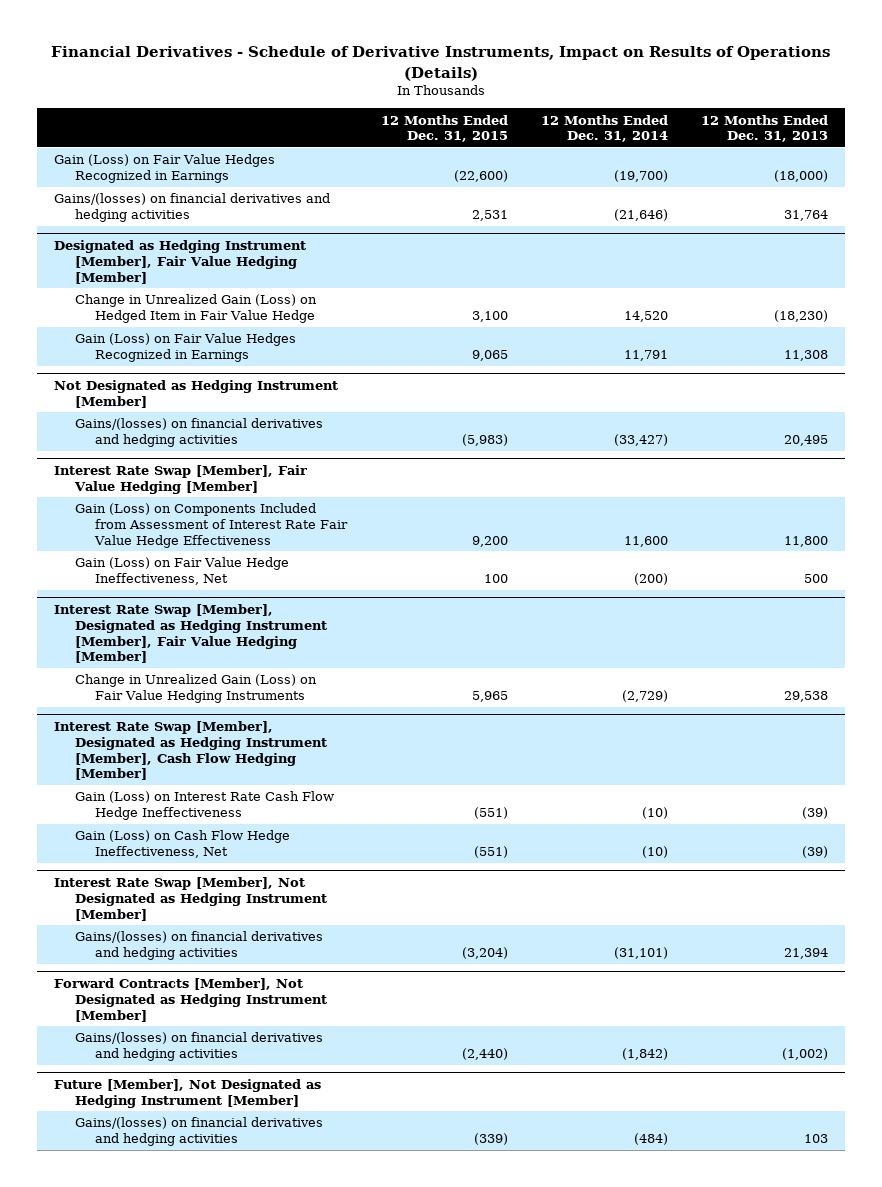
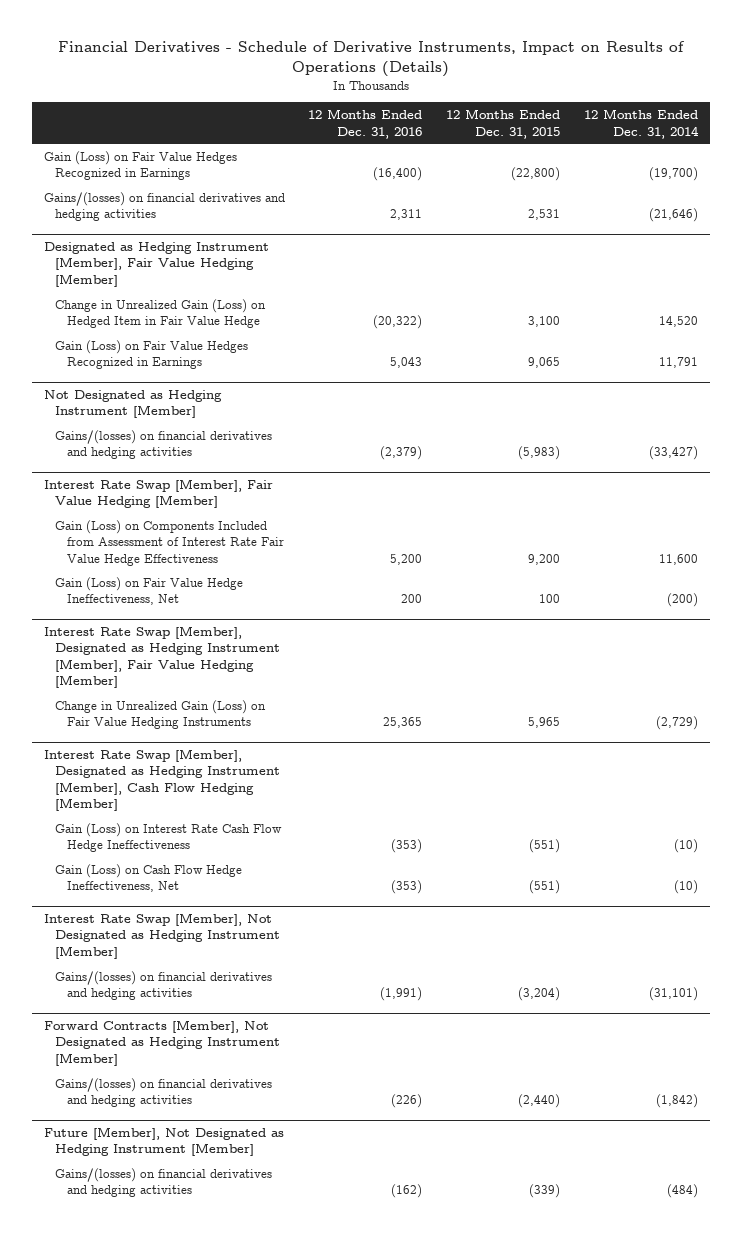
[701,114,829,143] 12 Months Ended Dec. 31, 2013 -> none
none -> [308,109,423,139] 12 Months Ended Dec. 31, 2016
[453,169,508,182] (22,600) -> [511,167,561,182] (22,800)

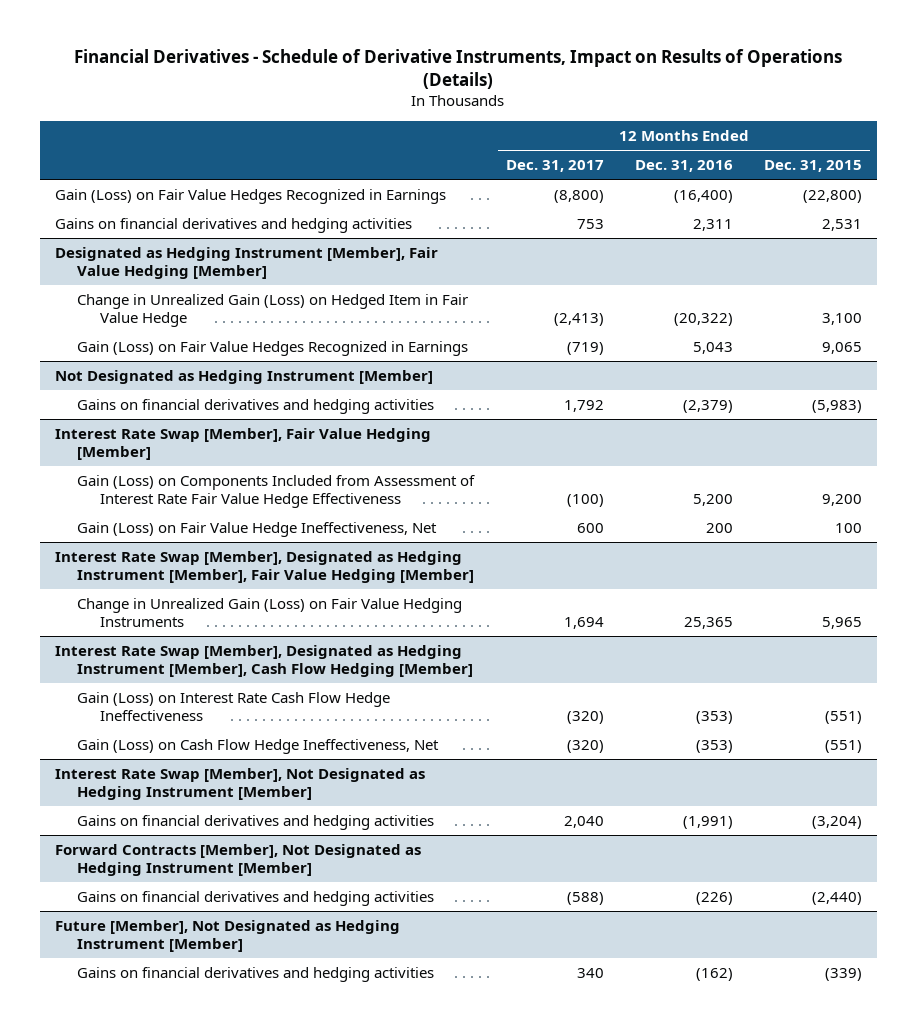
[583,109,699,139] 12 Months Ended Dec. 31, 2014 -> none
none -> [505,160,604,173] Dec. 31, 2017
[43,191,285,222] Gains/(losses) on financial derivatives and hedging activities -> [55,217,413,233] Gains on financial derivatives and hedging activities
[55,429,273,460] Gains/(losses) on financial derivatives and hedging activities -> [77,398,435,414] Gains on financial derivatives and hedging activities
[55,970,273,1001] Gains/(losses) on financial derivatives and hedging activities -> [77,814,435,830] Gains on financial derivatives and hedging activities
[55,1077,273,1108] Gains/(losses) on financial derivatives and hedging activities -> [77,890,435,906] Gains on financial derivatives and hedging activities
[55,1167,273,1198] Gains/(losses) on financial derivatives and hedging activities -> [77,966,435,982] Gains on financial derivatives and hedging activities

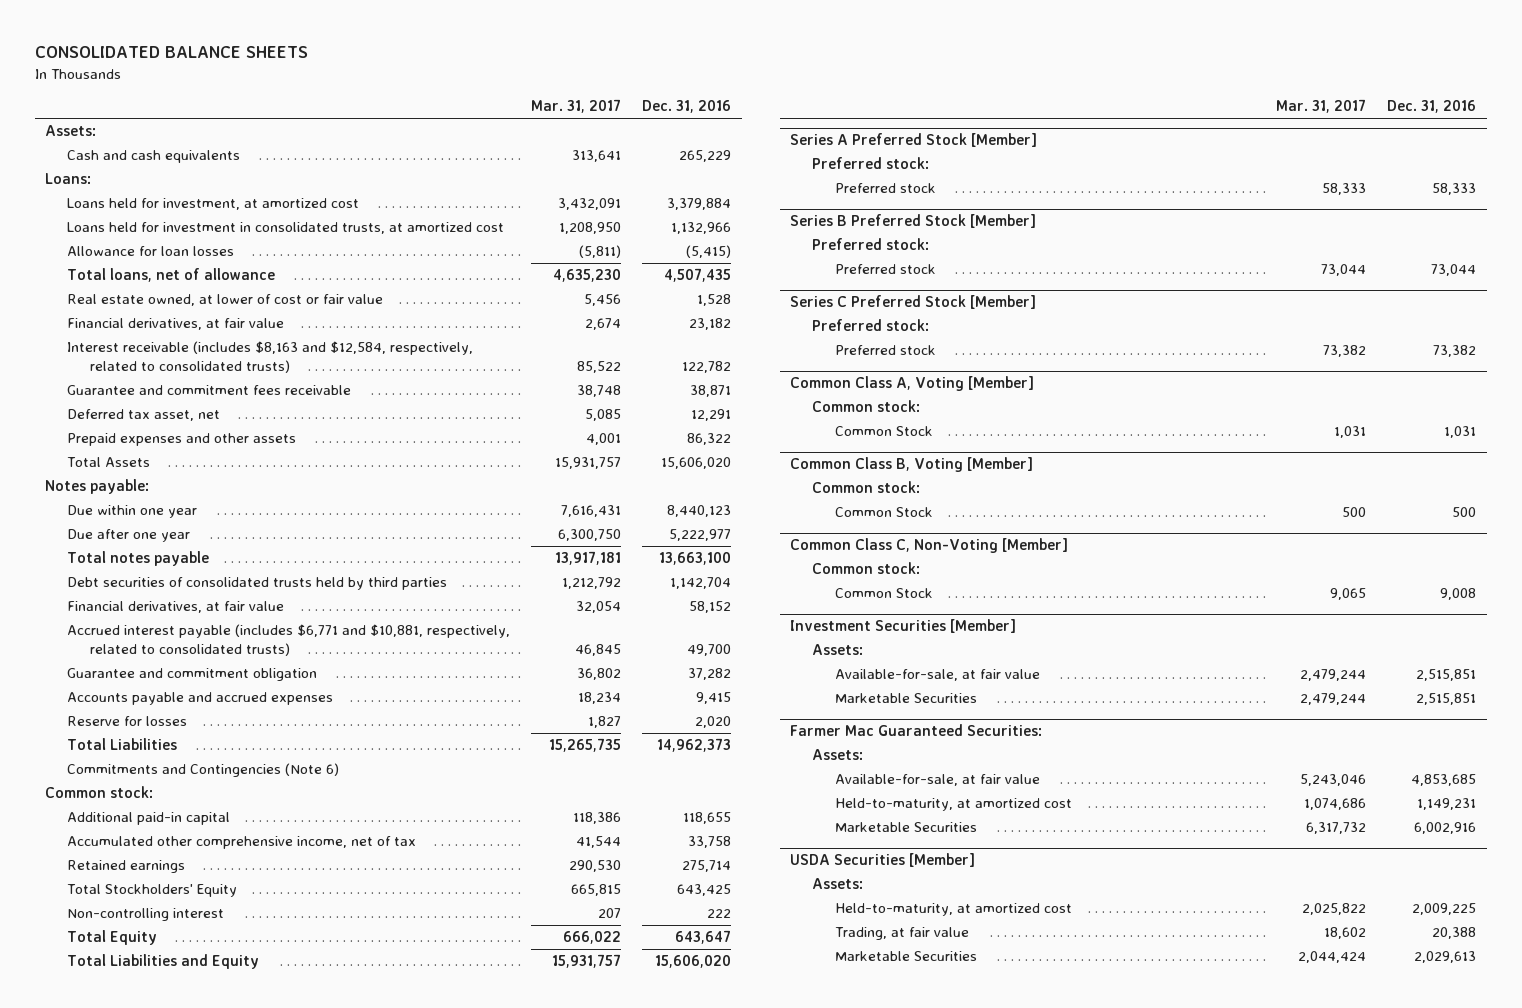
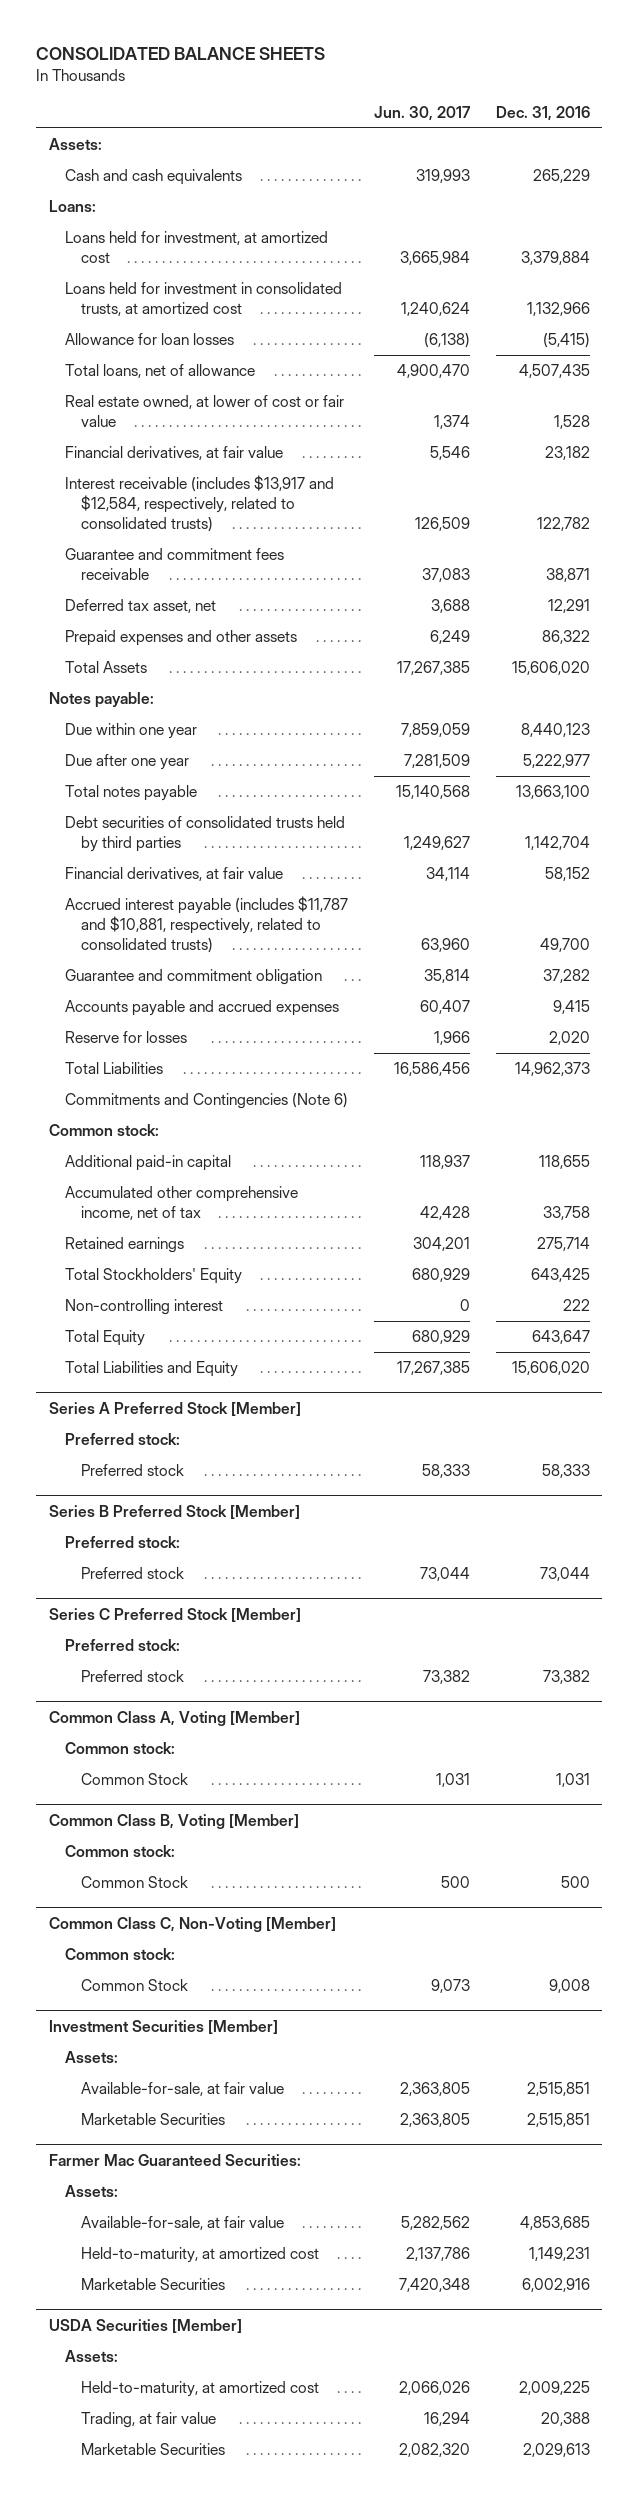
[531,99,622,114] Mar. 31, 2017 -> none
none -> [373,105,470,121] Jun. 30, 2017
[67,341,474,373] Interest receivable (includes $8,163 and $12,584, respectively, related to consolidated trusts) -> [65,475,335,532] Interest receivable (includes $13,917 and $12,584, respectively, related to consolidated trusts)
[67,624,511,656] Accrued interest payable (includes $6,771 and $10,881, respectively, related to consolidated trusts) -> [65,896,349,953] Accrued interest payable (includes $11,787 and $10,881, respectively, related to consolidated trusts)

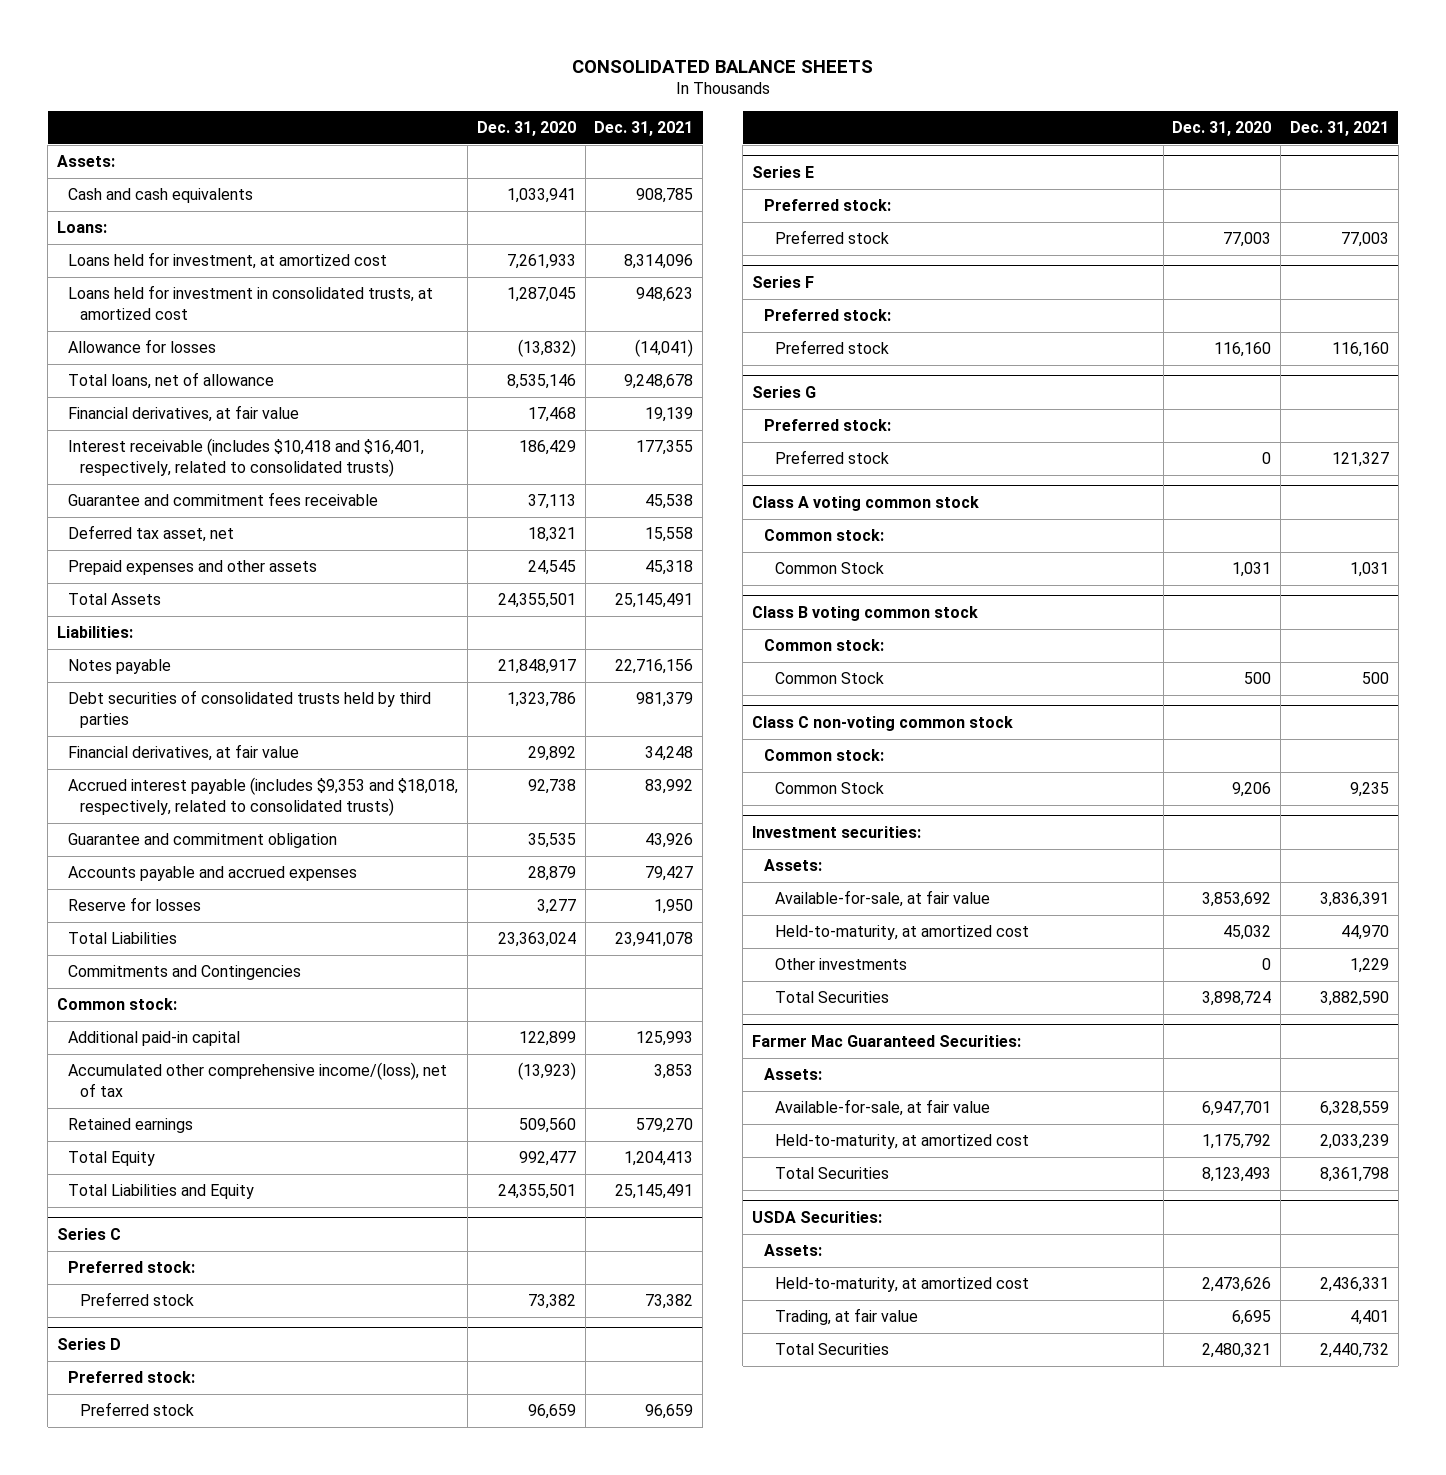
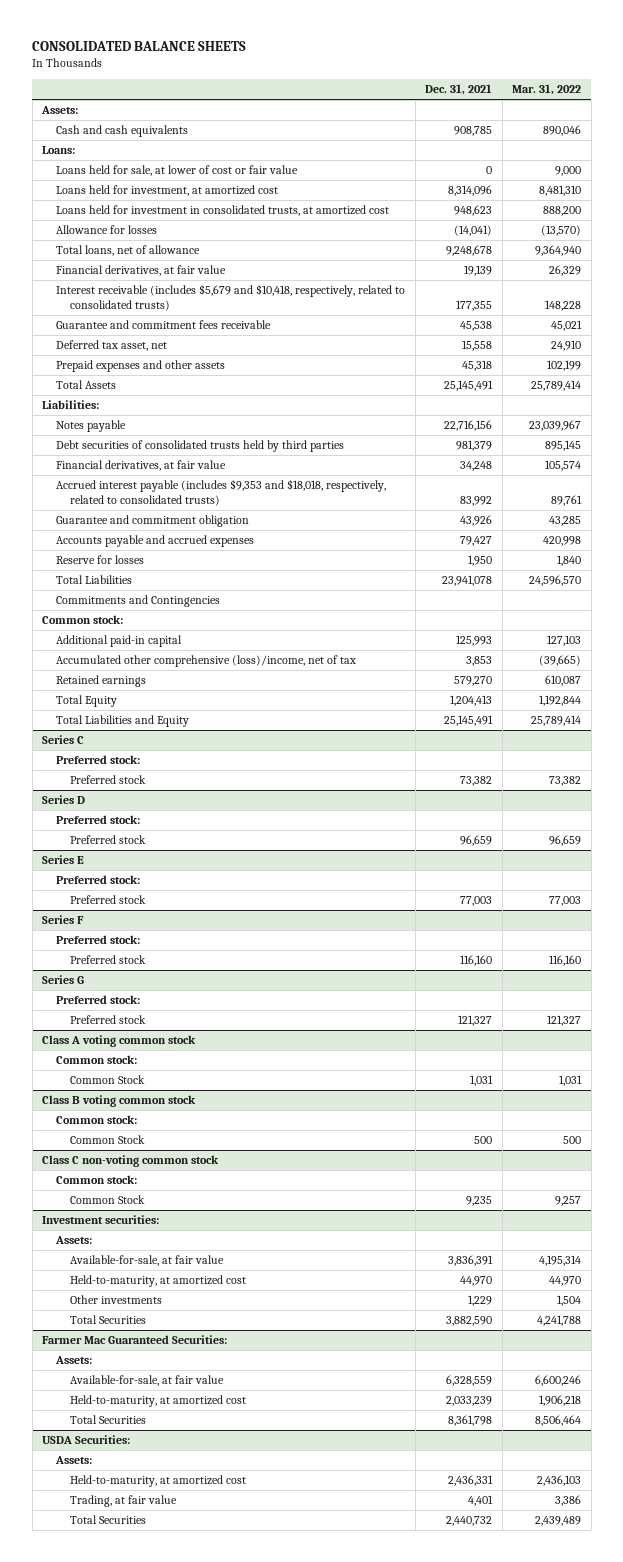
[476,121,576,137] Dec. 31, 2020 -> none
none -> [512,84,582,96] Mar. 31, 2022
none -> [56,164,299,176] Loans held for sale, at lower of cost or fair value
[68,438,425,478] Interest receivable (includes $10,418 and $16,401, respectively, related to consolidated trusts) -> [56,283,406,312] Interest receivable (includes $5,679 and $10,418, respectively, related to consolidated trusts)
[68,1062,448,1098] Accumulated other comprehensive income/(loss), net of tax -> [56,654,357,667] Accumulated other comprehensive (loss)/income, net of tax

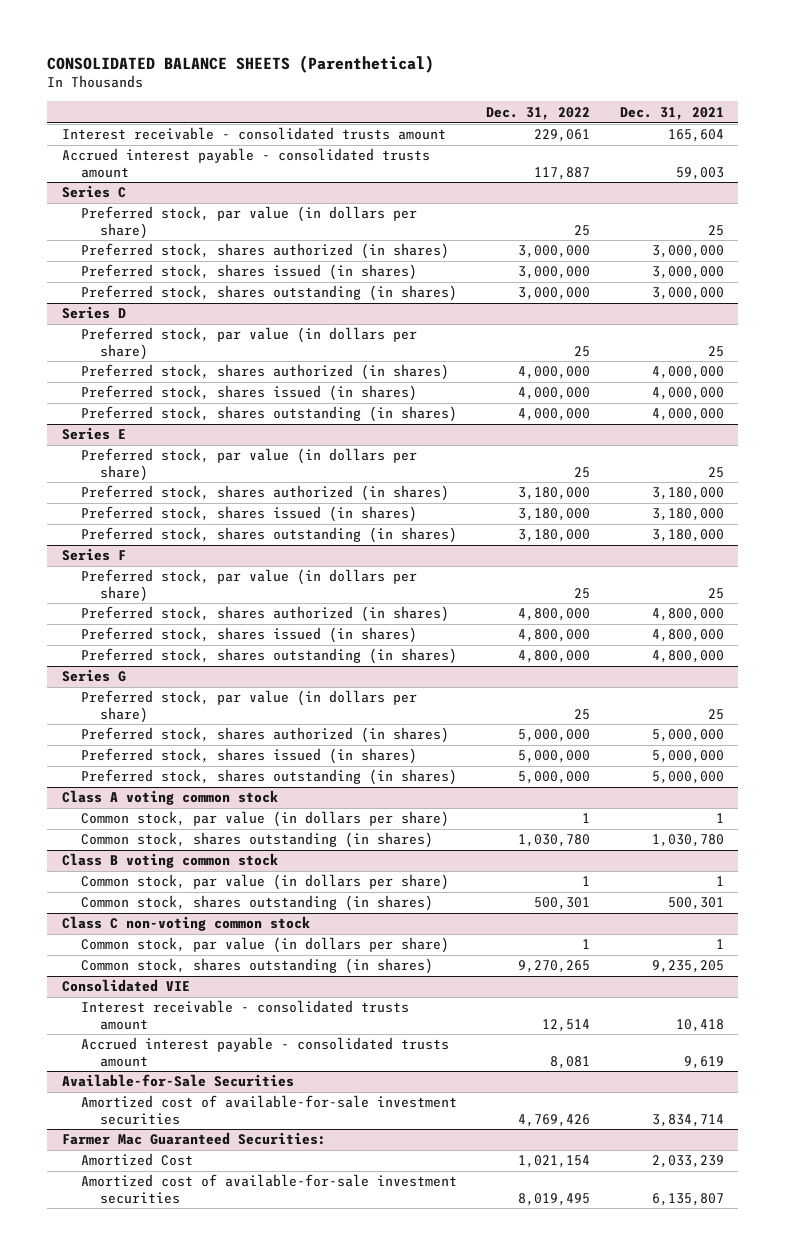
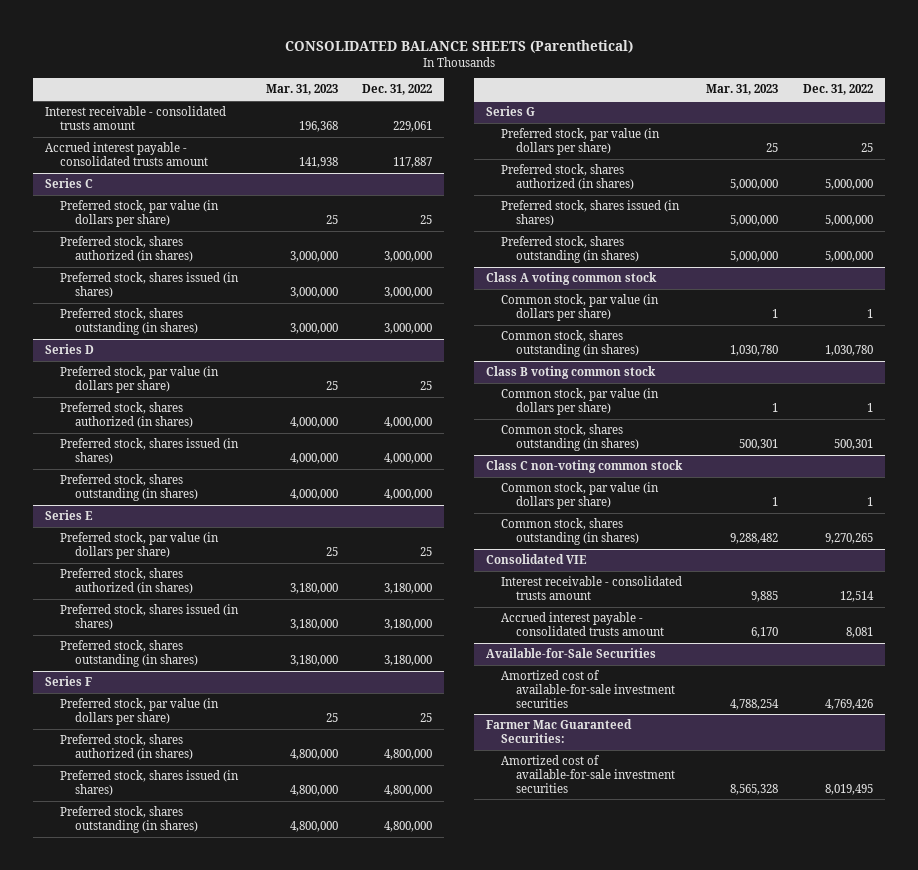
[619,106,724,120] Dec. 31, 2021 -> none
none -> [265,84,338,96] Mar. 31, 2023
[80,1153,193,1167] Amortized Cost -> none

